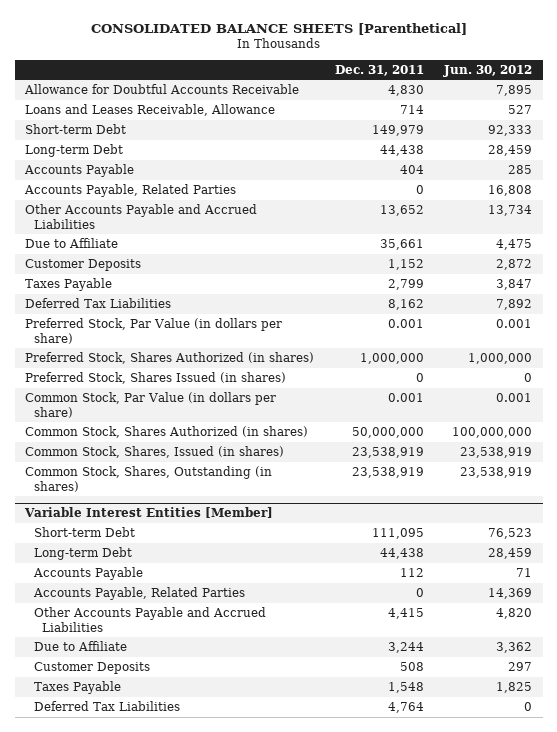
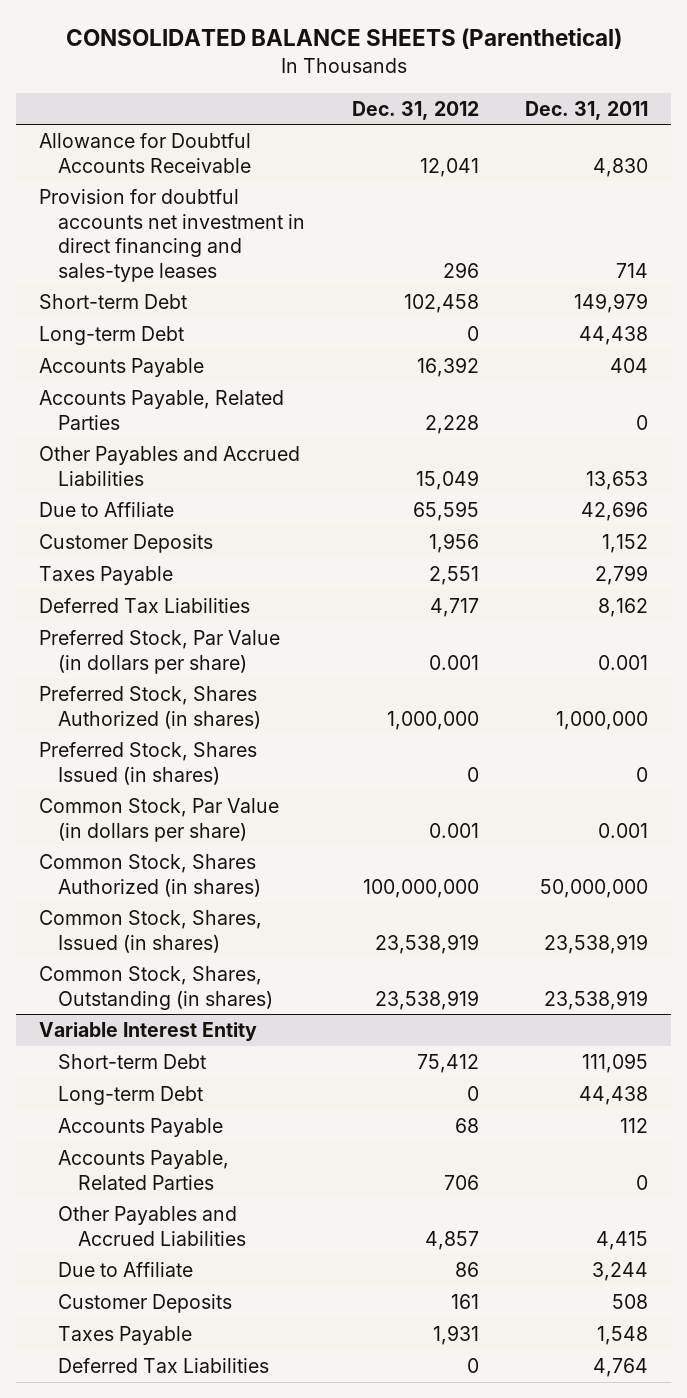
[90,22,467,35] CONSOLIDATED BALANCE SHEETS [Parenthetical] -> [65,28,622,50] CONSOLIDATED BALANCE SHEETS (Parenthetical)
[443,64,533,77] Jun. 30, 2012 -> none
none -> [351,100,479,120] Dec. 31, 2012
[25,103,276,116] Loans and Leases Receivable, Allowance -> [39,188,306,282] Provision for doubtful accounts net investment in direct financing and sales-type leases
[25,203,258,229] Other Accounts Payable and Accrued Liabilities -> [39,445,301,486] Other Payables and Accrued Liabilities
[379,204,424,216] 13,652 -> [586,470,649,490] 13,653
[379,238,424,250] 35,661 -> [581,500,649,521] 42,696
[24,507,274,519] Variable Interest Entities [Member] -> none
none -> [39,1021,258,1041] Variable Interest Entity
[33,606,266,632] Other Accounts Payable and Accrued Liabilities -> [58,1205,246,1246] Other Payables and Accrued Liabilities

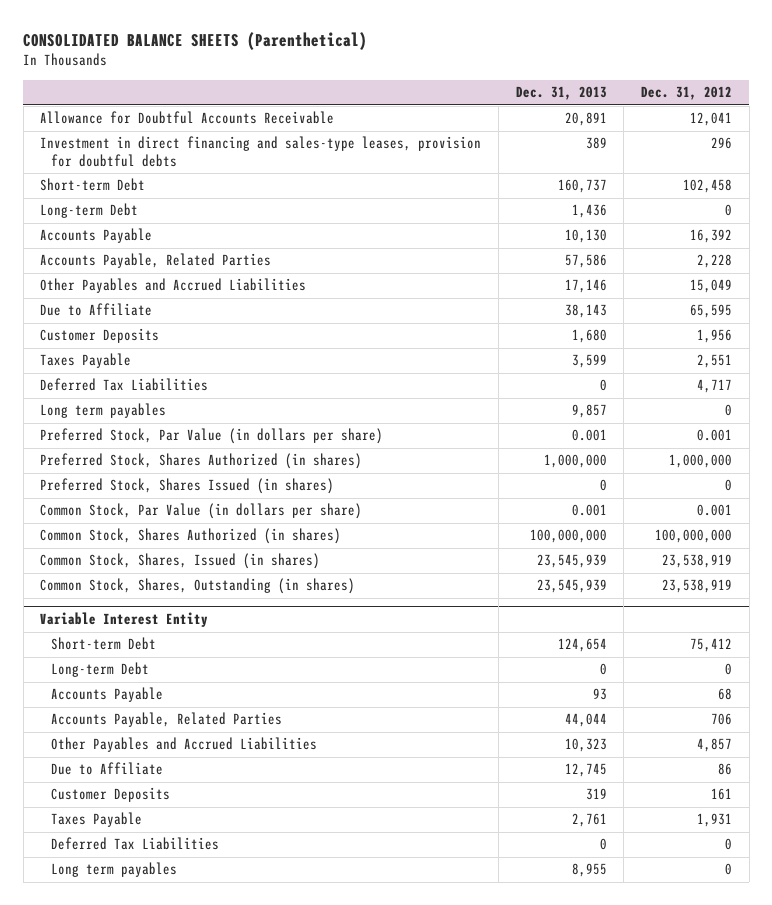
[525,100,649,120] Dec. 31, 2011 -> none
none -> [515,86,607,101] Dec. 31, 2013
[39,188,306,282] Provision for doubtful accounts net investment in direct financing and sales-type leases -> [40,136,482,168] Investment in direct financing and sales-type leases, provision for doubtful debts
none -> [40,403,167,419] Long term payables
none -> [50,862,177,878] Long term payables

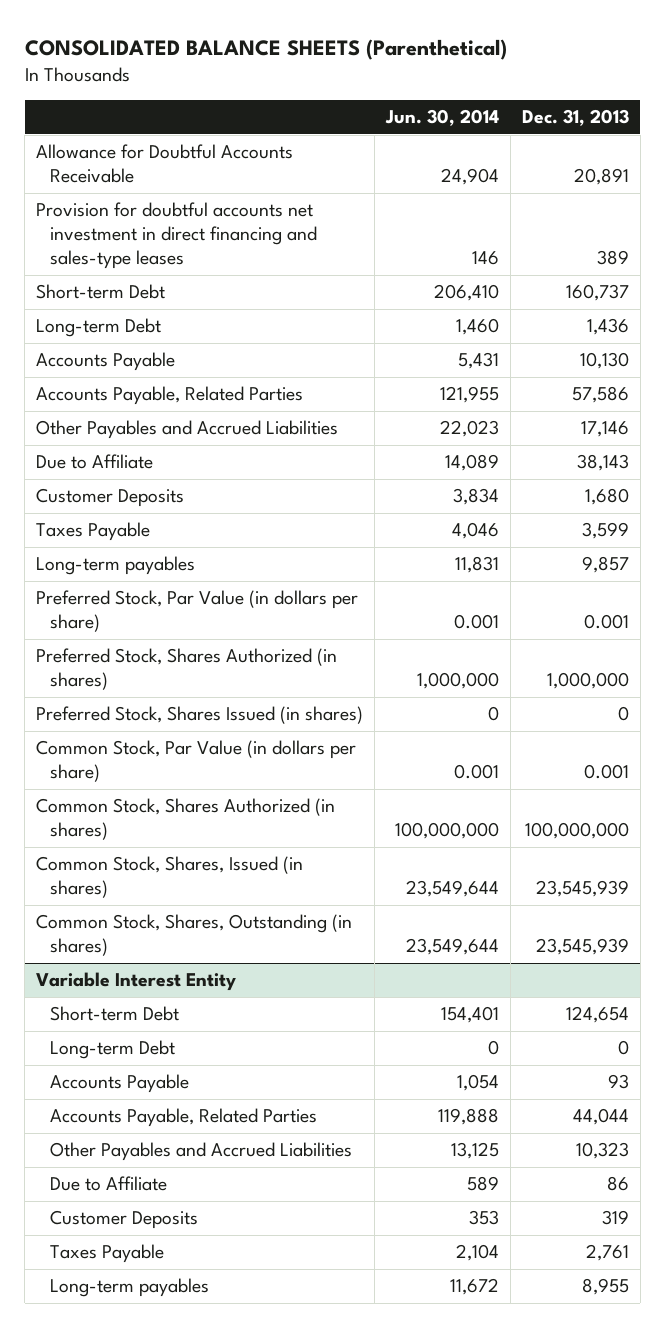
[641,86,733,101] Dec. 31, 2012 -> none
none -> [384,109,499,127] Jun. 30, 2014
[40,136,482,168] Investment in direct financing and sales-type leases, provision for doubtful debts -> [35,202,317,270] Provision for doubtful accounts net investment in direct financing and sales-type leases
[40,378,209,392] Deferred Tax Liabilities -> none
[40,403,167,419] Long term payables -> [35,556,195,576] Long-term payables
[564,763,607,778] 12,745 -> [606,1176,629,1192] 86
[50,837,219,851] Deferred Tax Liabilities -> none
[50,862,177,878] Long term payables -> [49,1278,209,1298] Long-term payables

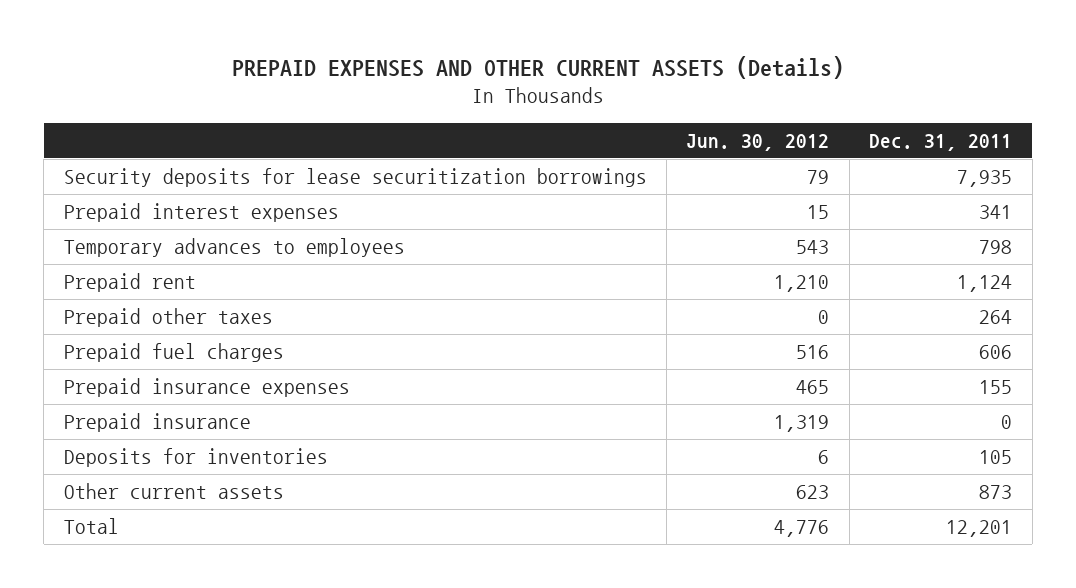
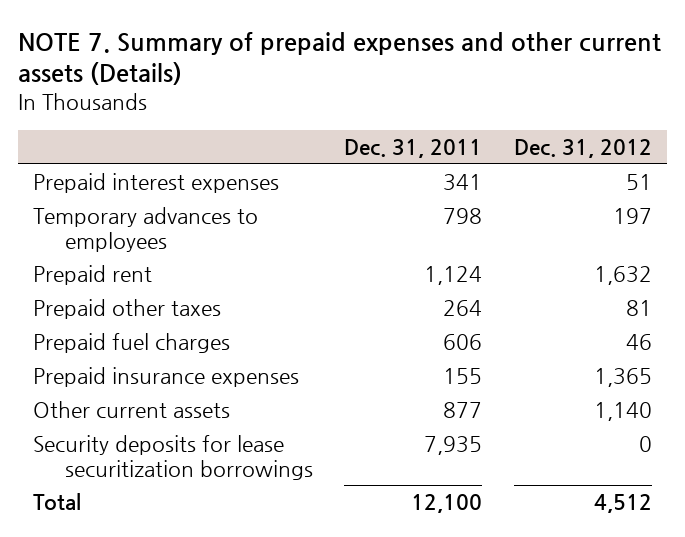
[231,56,844,80] PREPAID EXPENSES AND OTHER CURRENT ASSETS (Details) -> [17,31,661,86] NOTE 7. Summary of prepaid expenses and other current assets (Details)
[686,133,830,151] Jun. 30, 2012 -> none
none -> [513,138,652,158] Dec. 31, 2012
[63,413,251,433] Prepaid insurance -> none
[63,448,328,468] Deposits for inventories -> none
[979,485,1013,500] 873 -> [443,402,483,419] 877
[63,168,647,188] Security deposits for lease securitization borrowings -> [33,435,313,480] Security deposits for lease securitization borrowings
[946,520,1013,538] 12,201 -> [411,494,483,514] 12,100

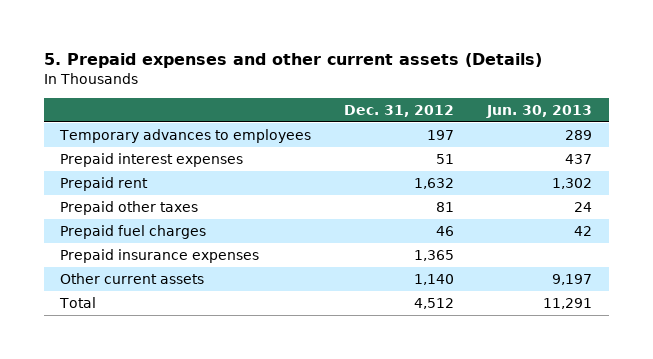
[17,31,661,86] NOTE 7. Summary of prepaid expenses and other current assets (Details) -> [43,53,542,69] 5. Prepaid expenses and other current assets (Details)
[344,138,483,158] Dec. 31, 2011 -> none
none -> [486,104,593,118] Jun. 30, 2013
[33,173,280,194] Prepaid interest expenses -> [60,153,244,168] Prepaid interest expenses
[33,435,313,480] Security deposits for lease securitization borrowings -> none

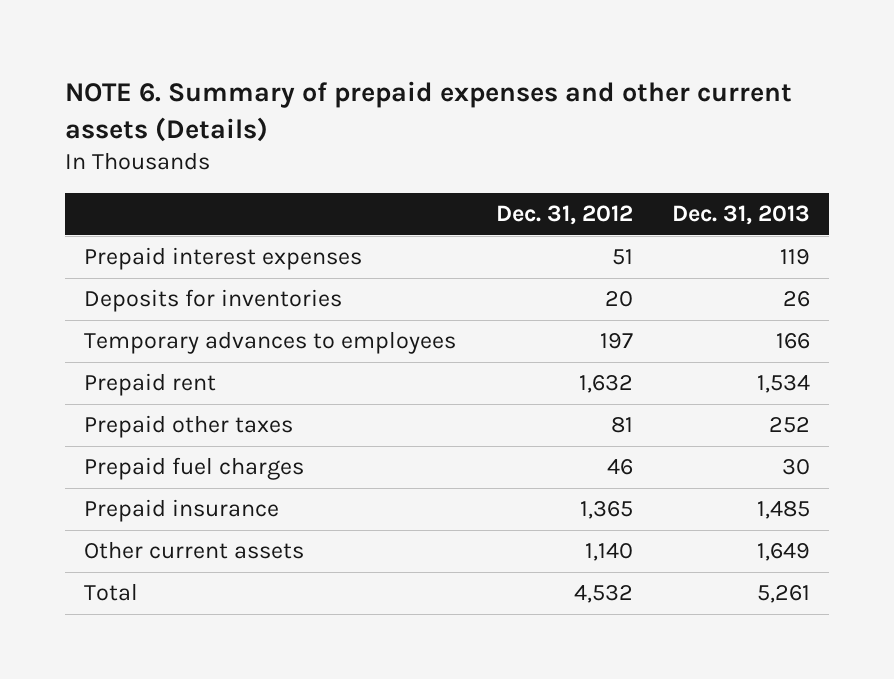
[43,53,542,69] 5. Prepaid expenses and other current assets (Details) -> [64,81,792,142] NOTE 6. Summary of prepaid expenses and other current assets (Details)
[486,104,593,118] Jun. 30, 2013 -> none
none -> [671,205,810,226] Dec. 31, 2013
none -> [84,289,343,313] Deposits for inventories
[59,129,312,144] Temporary advances to employees -> [84,331,457,355] Temporary advances to employees
[60,249,260,264] Prepaid insurance expenses -> [84,499,280,523] Prepaid insurance
[414,298,455,310] 4,512 -> [573,585,633,604] 4,532

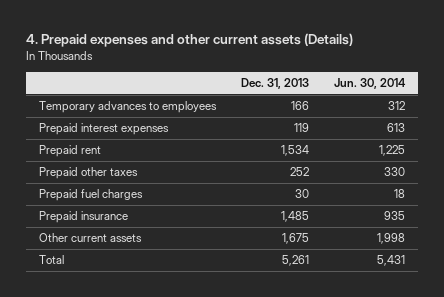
[64,81,792,142] NOTE 6. Summary of prepaid expenses and other current assets (Details) -> [25,33,353,48] 4. Prepaid expenses and other current assets (Details)
[495,205,633,226] Dec. 31, 2012 -> none
none -> [334,77,407,89] Jun. 30, 2014
[84,289,343,313] Deposits for inventories -> none
[84,247,363,271] Prepaid interest expenses -> [38,123,169,136] Prepaid interest expenses
[756,543,810,562] 1,649 -> [281,233,309,245] 1,675

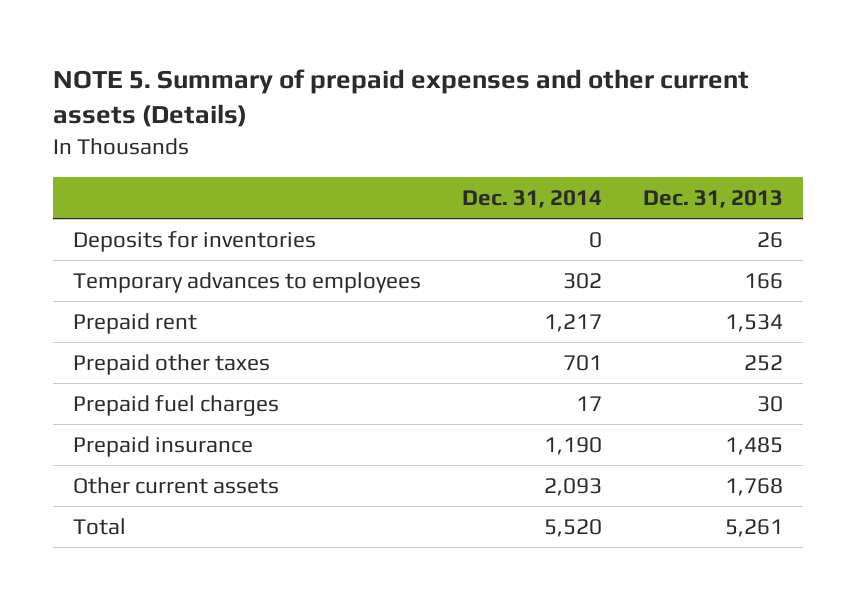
[25,33,353,48] 4. Prepaid expenses and other current assets (Details) -> [52,69,749,128] NOTE 5. Summary of prepaid expenses and other current assets (Details)
[334,77,407,89] Jun. 30, 2014 -> none
none -> [461,189,602,208] Dec. 31, 2014
none -> [73,231,317,253] Deposits for inventories
[38,123,169,136] Prepaid interest expenses -> none
[281,233,309,245] 1,675 -> [724,478,783,497] 1,768

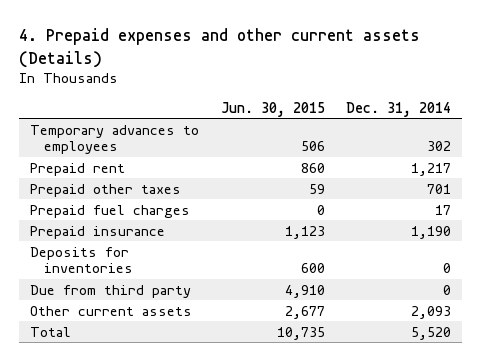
[52,69,749,128] NOTE 5. Summary of prepaid expenses and other current assets (Details) -> [19,28,421,68] 4. Prepaid expenses and other current assets (Details)
[642,189,783,208] Dec. 31, 2013 -> none
none -> [220,101,325,117] Jun. 30, 2015
[73,231,317,253] Deposits for inventories -> [30,246,134,274] Deposits for inventories
none -> [30,284,192,298] Due from third party

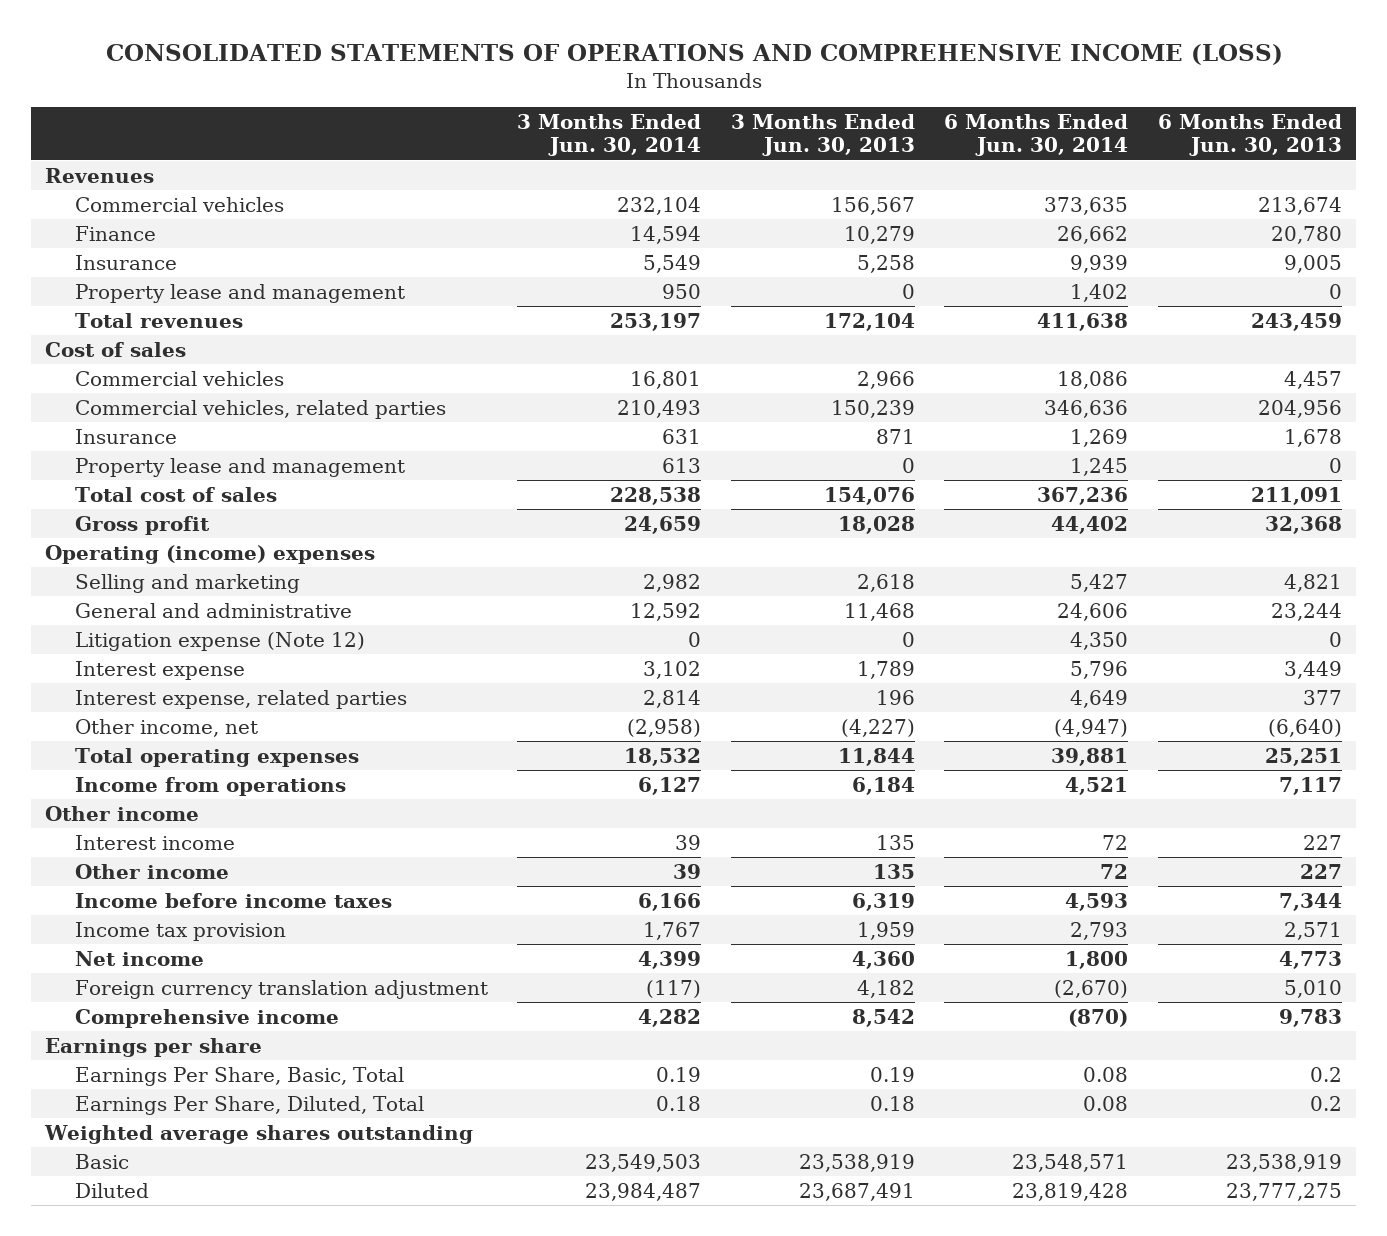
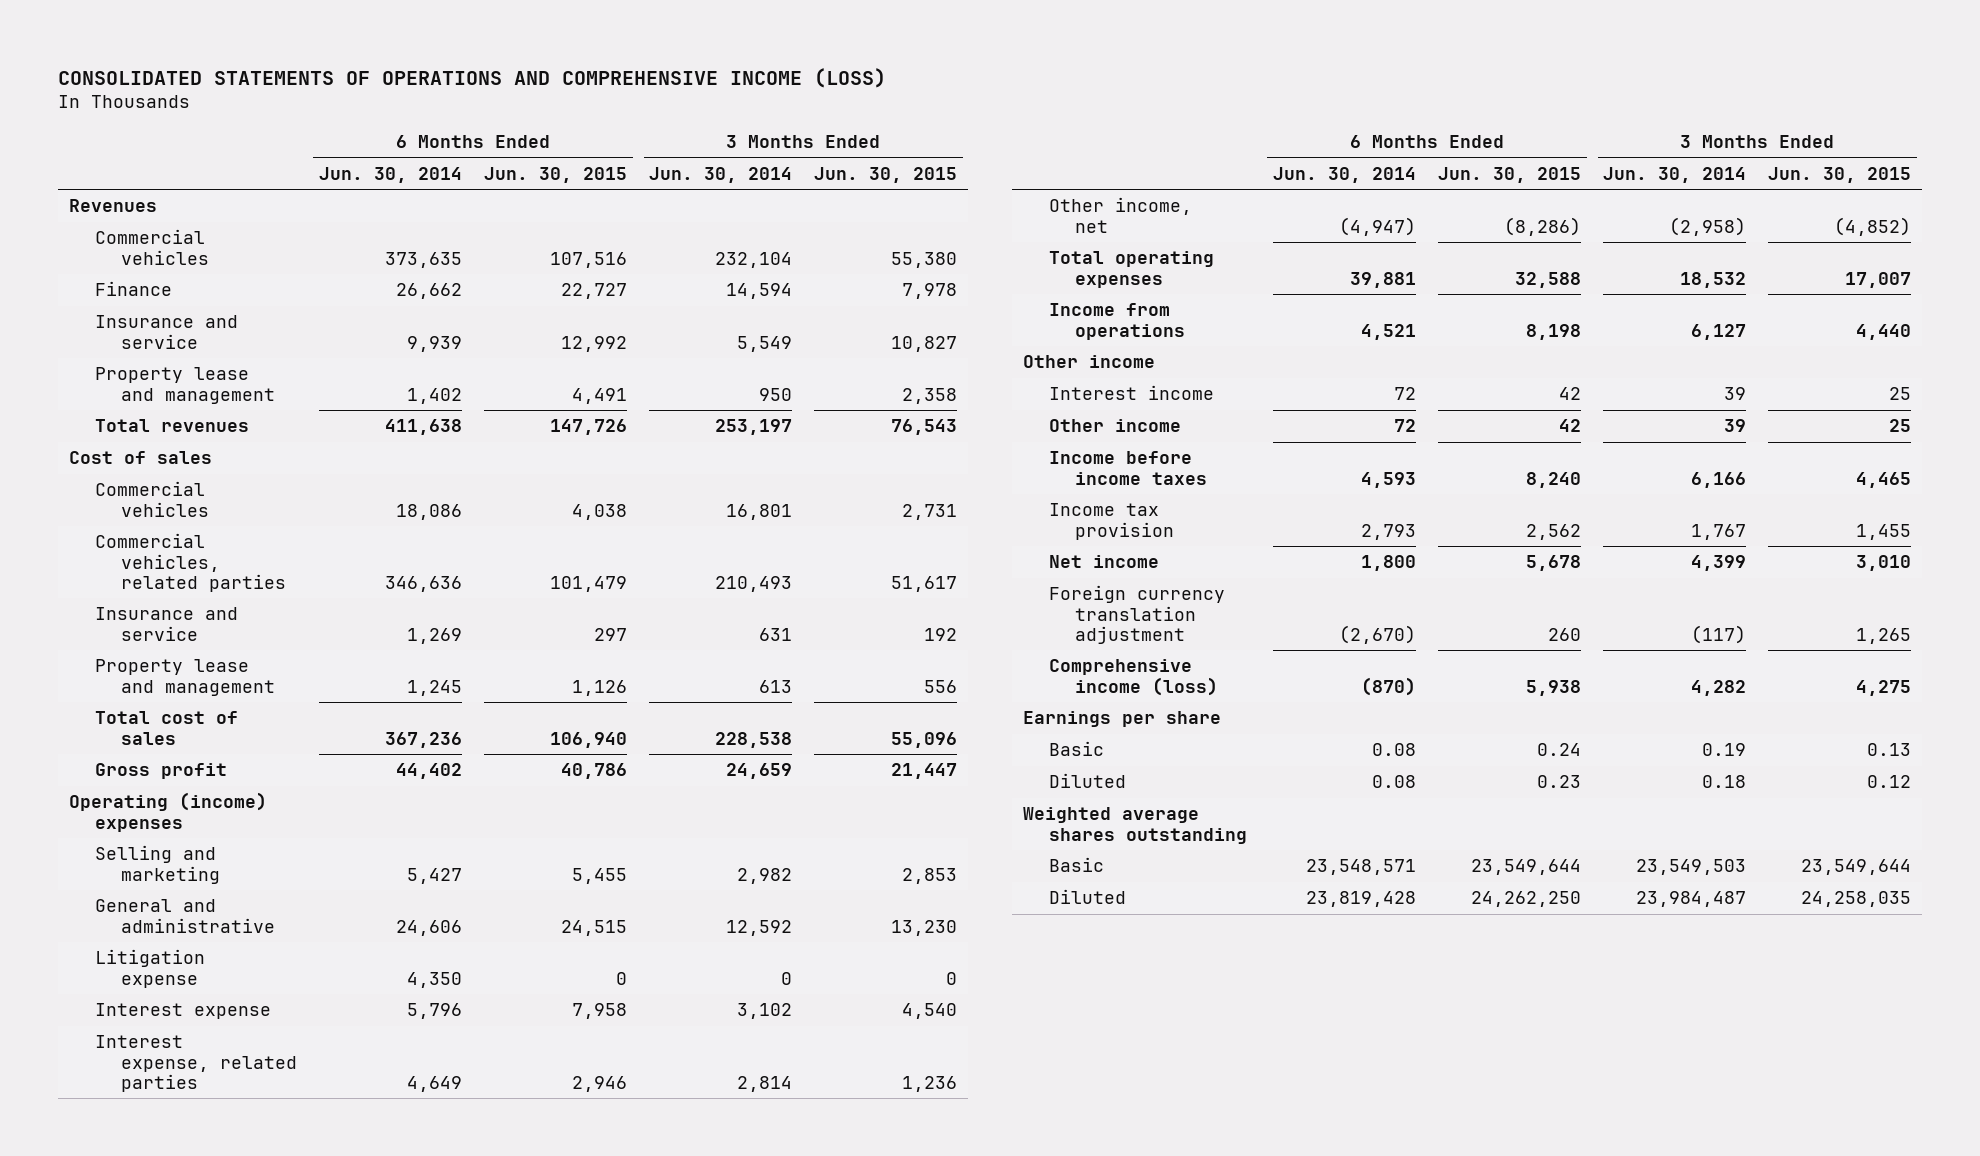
[730,113,915,157] 3 Months Ended Jun. 30, 2013 -> none
[1157,113,1342,157] 6 Months Ended Jun. 30, 2013 -> none
none -> [483,166,627,183] Jun. 30, 2015
none -> [814,166,958,183] Jun. 30, 2015
[74,254,177,270] Insurance -> [94,315,238,349] Insurance and service
[74,428,177,444] Insurance -> [94,607,238,641] Insurance and service
[74,631,365,651] Litigation expense (Note 12) -> [94,949,205,988] Litigation expense
[74,1008,339,1028] Comprehensive income -> [1048,659,1218,696] Comprehensive income (loss)
[74,1066,404,1086] Earnings Per Share, Basic, Total -> [1048,741,1104,757] Basic
[74,1095,424,1115] Earnings Per Share, Diluted, Total -> [1048,773,1126,789] Diluted

